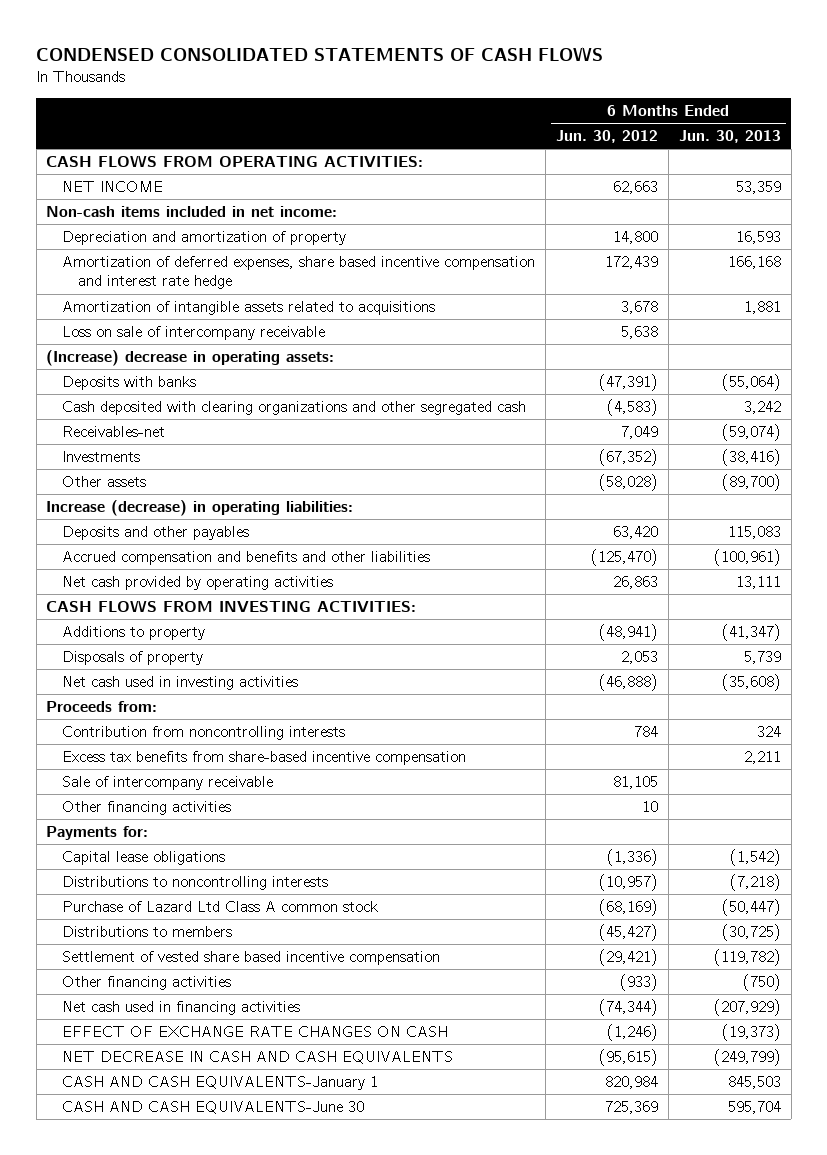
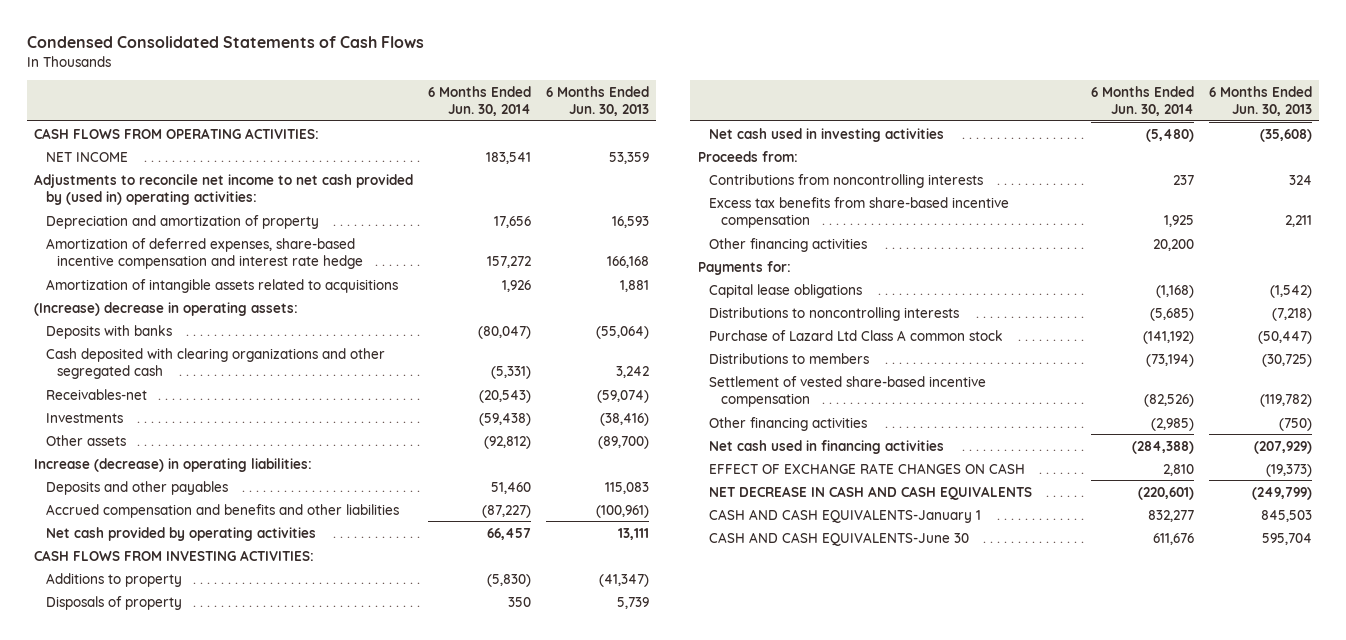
[36,45,604,61] CONDENSED CONSOLIDATED STATEMENTS OF CASH FLOWS -> [26,36,424,49] Condensed Consolidated Statements of Cash Flows
[556,130,659,144] Jun. 30, 2012 -> none
none -> [427,85,531,117] 6 Months Ended Jun. 30, 2014
[46,206,338,218] Non-cash items included in net income: -> none
none -> [34,173,414,205] Adjustments to reconcile net income to net cash provided by (used in) operating activities:
[62,256,536,290] Amortization of deferred expenses, share based incentive compensation and interest rate hedge -> [45,237,364,269] Amortization of deferred expenses, share-based incentive compensation and interest rate hedge
[62,326,326,341] Loss on sale of intercompany receivable -> none
[62,726,346,741] Contribution from noncontrolling interests -> [709,173,984,188] Contributions from noncontrolling interests
[62,776,274,791] Sale of intercompany receivable -> none
[62,951,441,966] Settlement of vested share based incentive compensation -> [709,375,987,407] Settlement of vested share-based incentive compensation

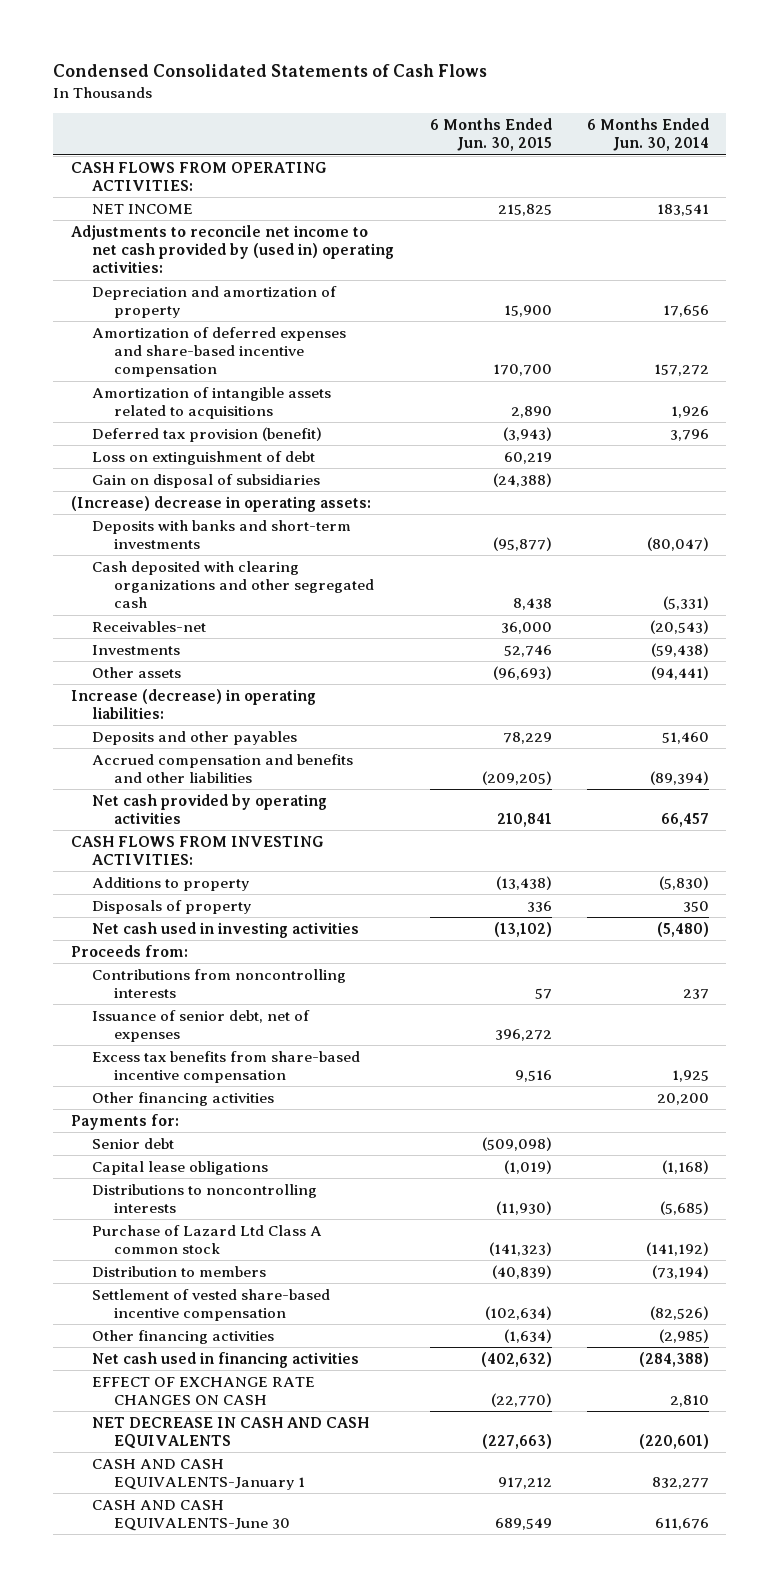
[545,85,649,117] 6 Months Ended Jun. 30, 2013 -> none
none -> [429,118,552,152] 6 Months Ended Jun. 30, 2015
[45,237,364,269] Amortization of deferred expenses, share-based incentive compensation and interest rate hedge -> [92,326,347,378] Amortization of deferred expenses and share-based incentive compensation
none -> [92,426,323,442] Deferred tax provision (benefit)
none -> [92,450,316,465] Loss on extinguishment of debt
none -> [92,473,321,488] Gain on disposal of subsidiaries
[45,324,172,339] Deposits with banks -> [92,519,352,550] Deposits with banks and short-term investments
[483,435,531,449] (92,812) -> [650,665,709,680] (94,441)
[481,504,531,518] (87,227) -> [649,771,709,786] (89,394)
none -> [92,1009,311,1043] Issuance of senior debt, net of expenses
none -> [92,1137,175,1149] Senior debt
[709,352,870,364] Distributions to members -> [92,1265,267,1277] Distribution to members

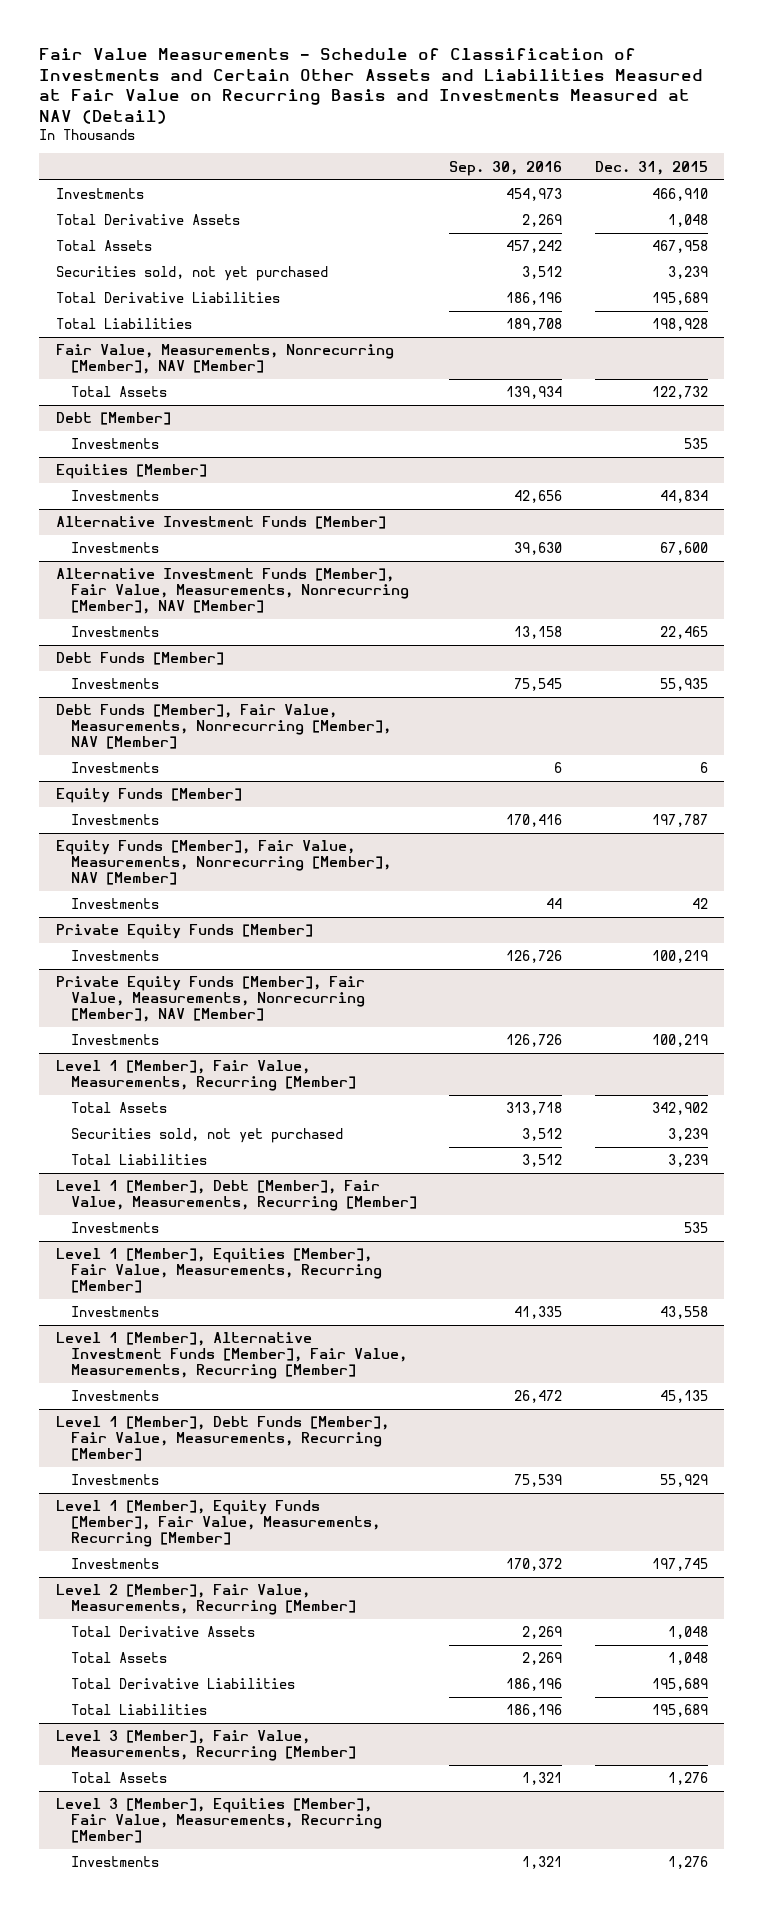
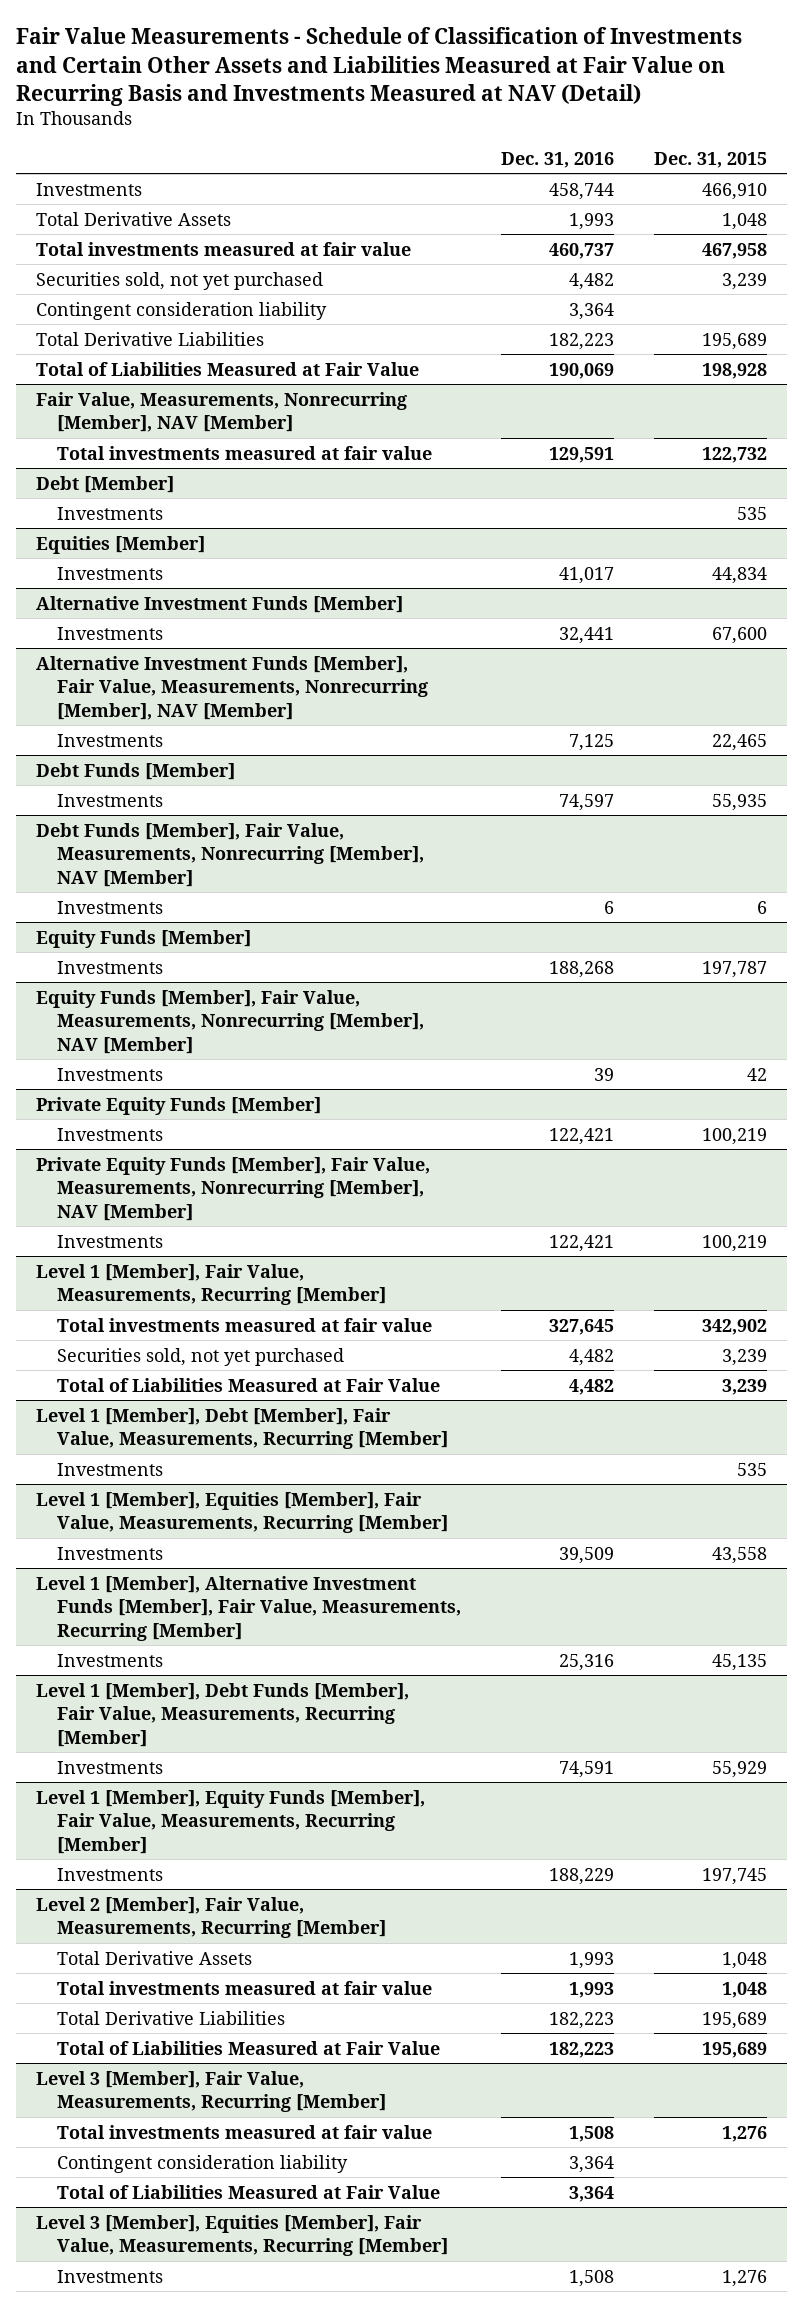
[449,160,563,176] Sep. 30, 2016 -> none
none -> [500,151,614,168] Dec. 31, 2016
[55,240,152,252] Total Assets -> [36,241,412,256] Total investments measured at fair value
none -> [36,301,328,320] Contingent consideration liability
[55,318,192,330] Total Liabilities -> [36,361,420,376] Total of Liabilities Measured at Fair Value
[70,386,167,398] Total Assets -> [56,445,432,460] Total investments measured at fair value
[70,1102,167,1114] Total Assets -> [56,1317,432,1332] Total investments measured at fair value
[70,1154,207,1166] Total Liabilities -> [56,1377,440,1392] Total of Liabilities Measured at Fair Value
[70,1652,167,1664] Total Assets -> [56,1980,432,1995] Total investments measured at fair value
[70,1704,207,1716] Total Liabilities -> [56,2040,440,2055] Total of Liabilities Measured at Fair Value
[70,1772,167,1784] Total Assets -> [56,2124,432,2139] Total investments measured at fair value
none -> [56,2154,348,2173] Contingent consideration liability
none -> [56,2184,440,2199] Total of Liabilities Measured at Fair Value

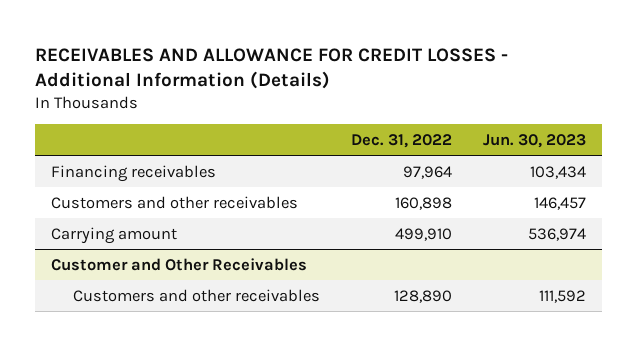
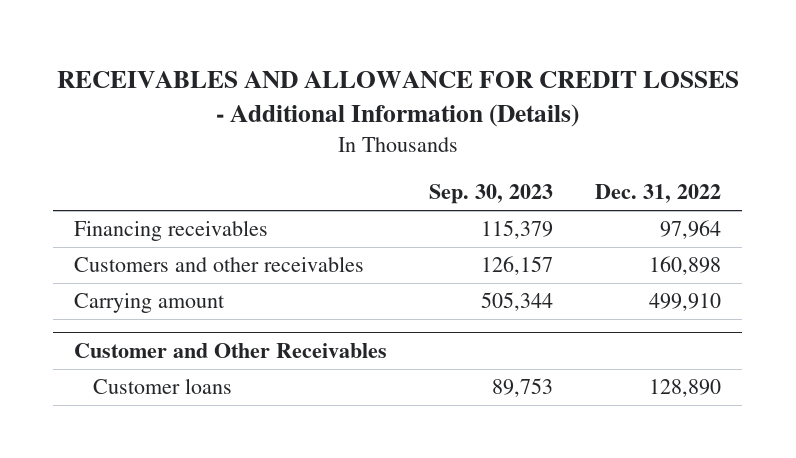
[483,134,587,149] Jun. 30, 2023 -> none
none -> [429,184,554,205] Sep. 30, 2023
[73,288,321,302] Customers and other receivables -> [92,378,232,395] Customer loans

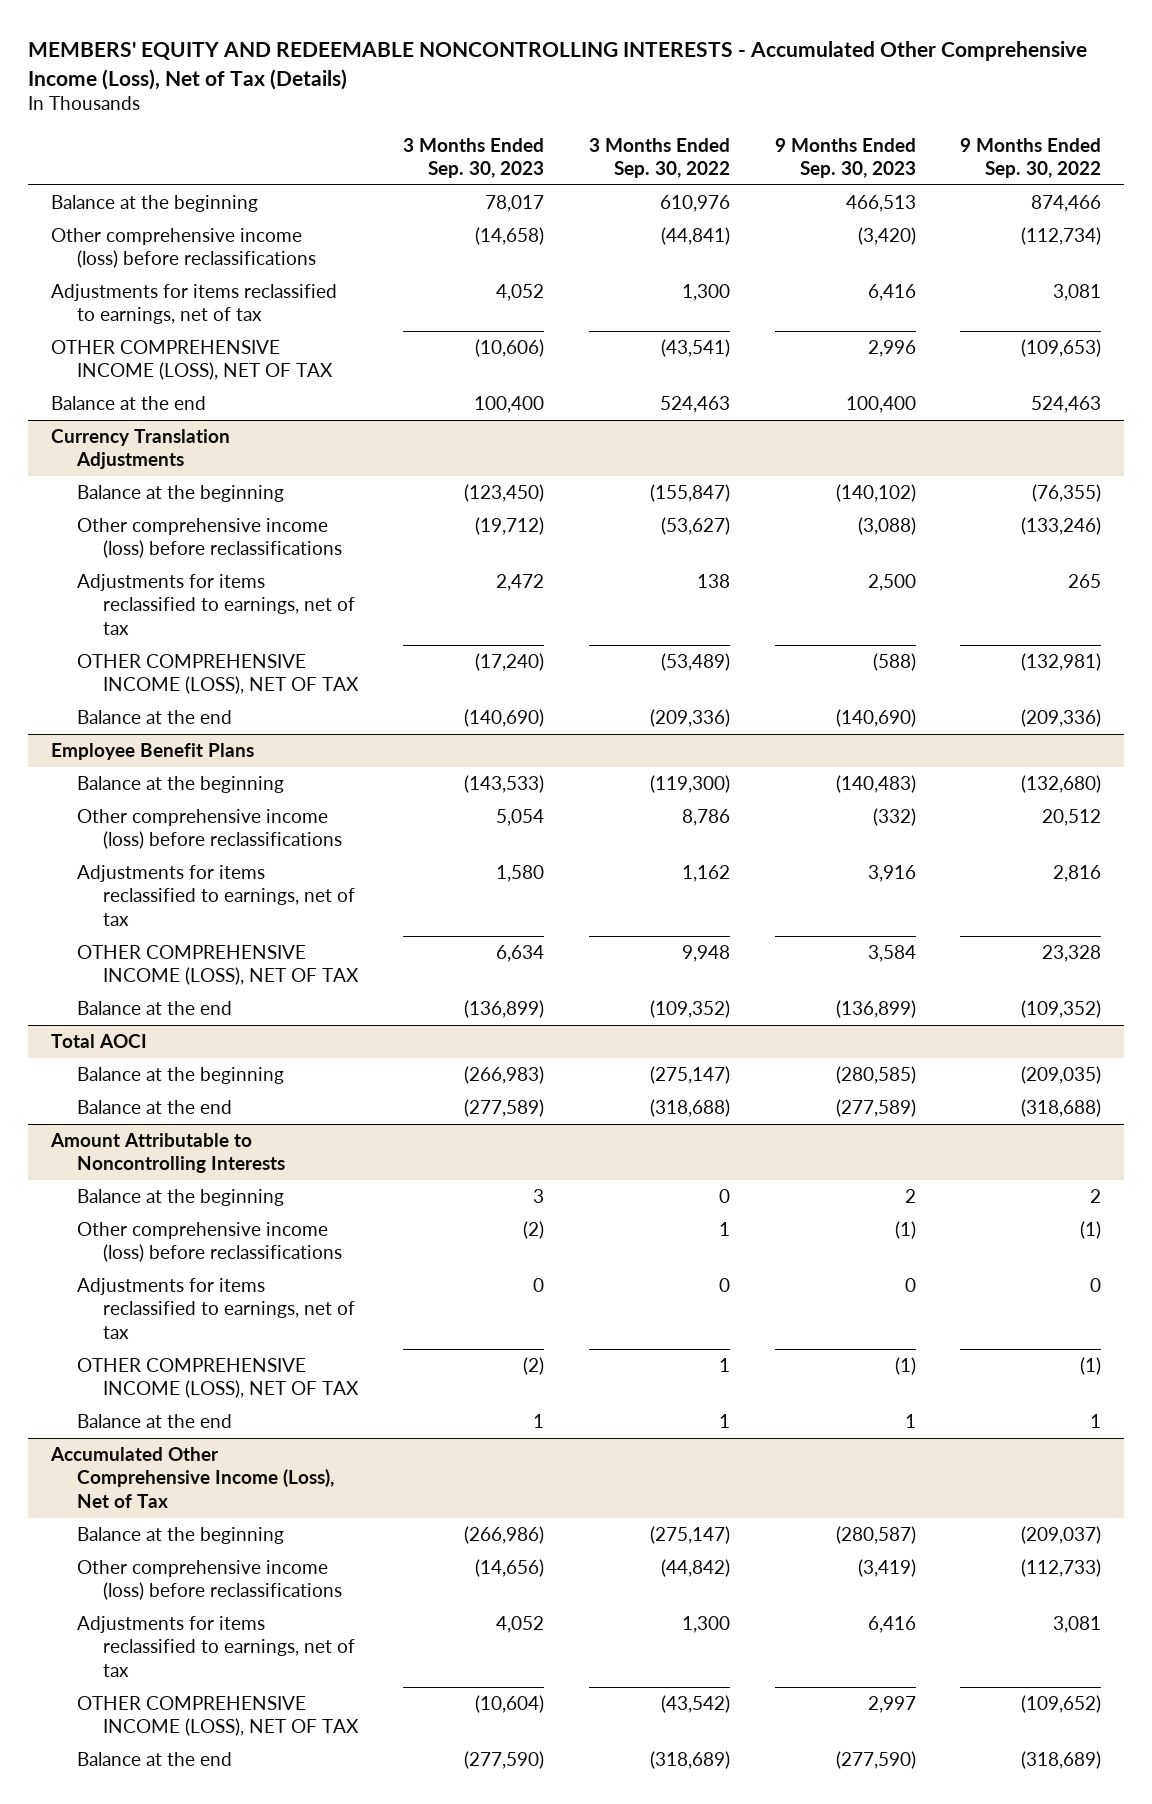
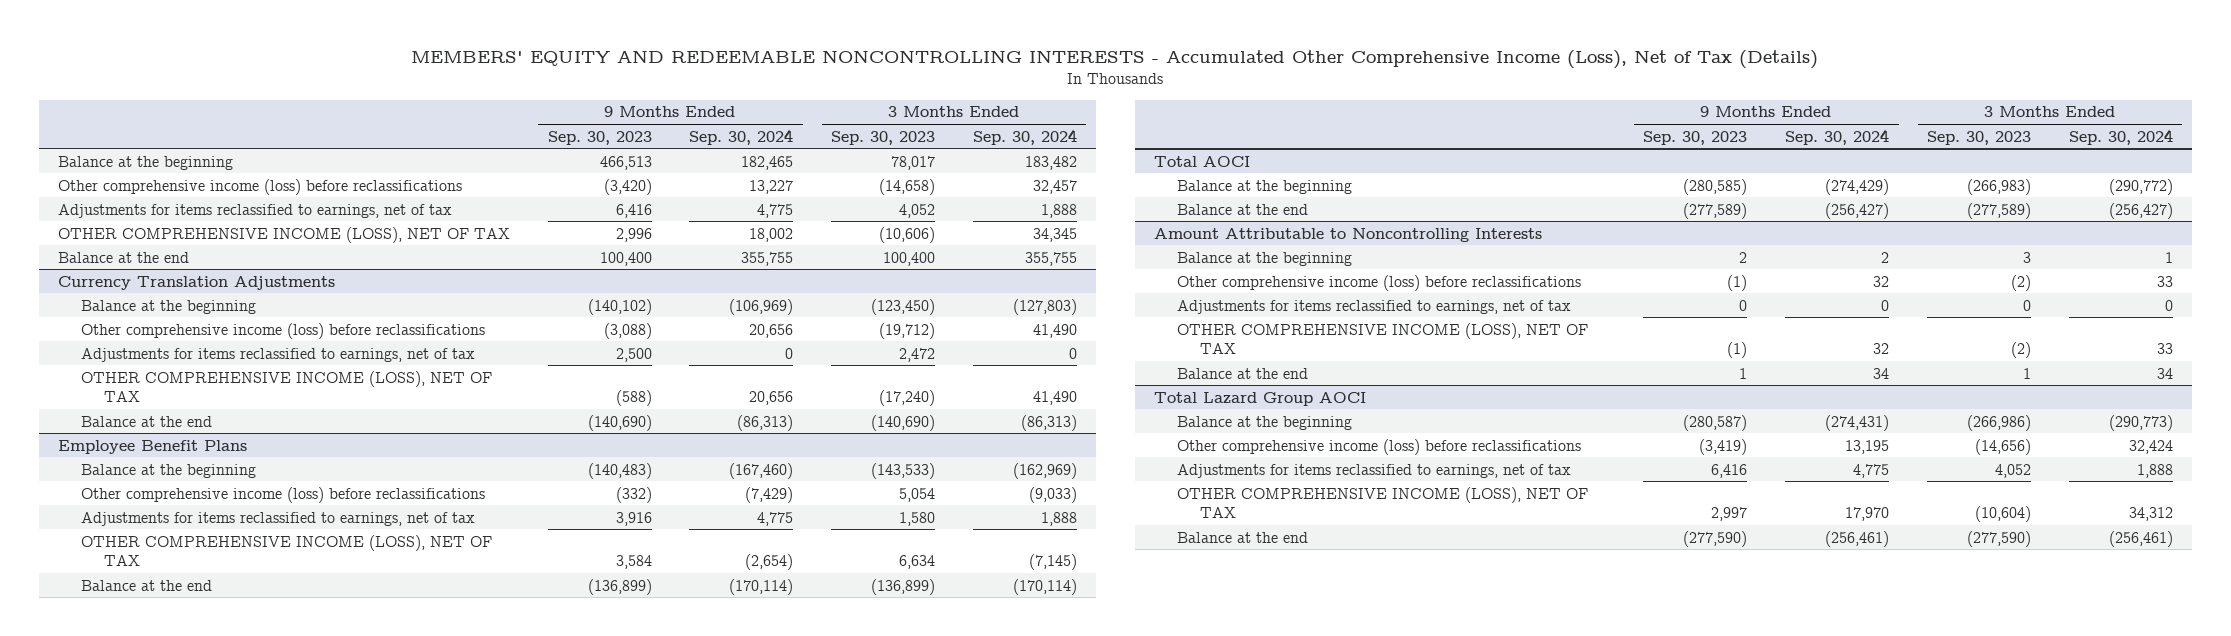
[588,137,730,179] 3 Months Ended Sep. 30, 2022 -> none
[960,137,1102,179] 9 Months Ended Sep. 30, 2022 -> none
none -> [689,128,794,145] Sep. 30, 2024
none -> [972,128,1077,145] Sep. 30, 2024
[49,1446,335,1508] Accumulated Other Comprehensive Income (Loss), Net of Tax -> [1153,391,1366,406] Total Lazard Group AOCI

